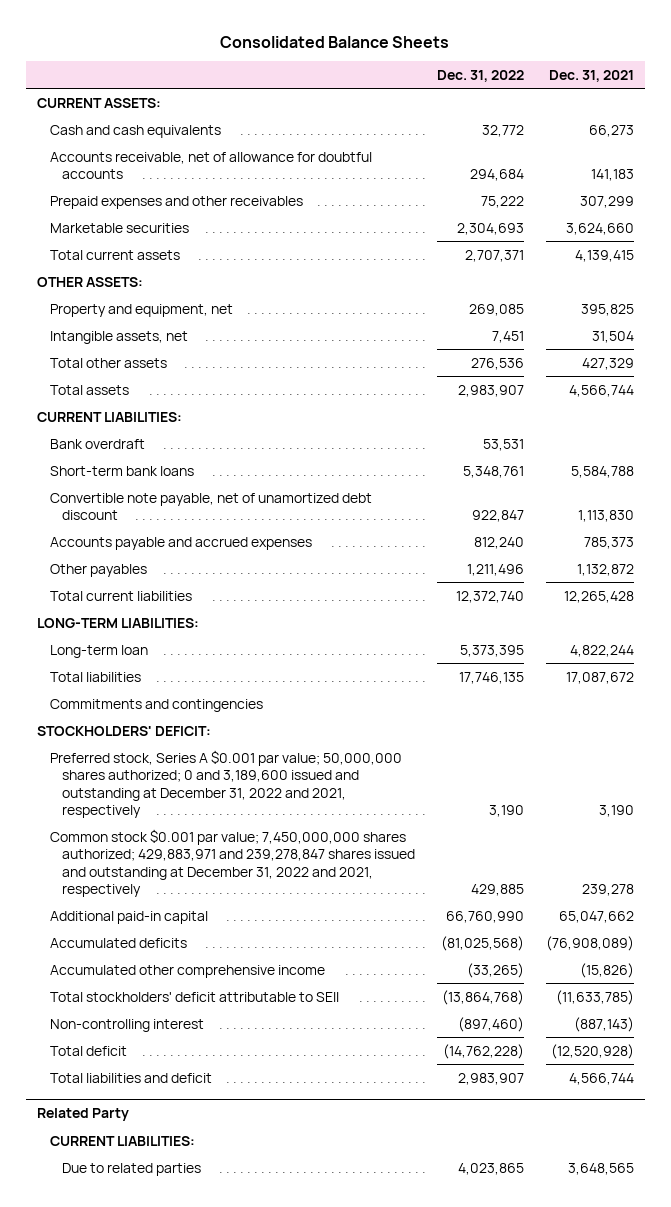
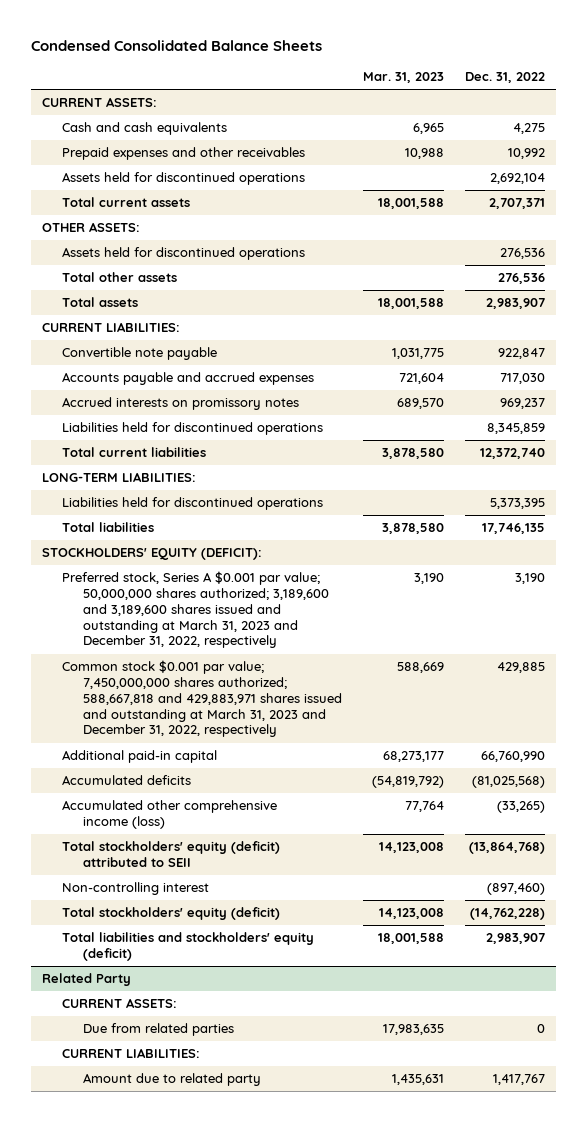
[220,35,450,48] Consolidated Balance Sheets -> [30,39,322,51] Condensed Consolidated Balance Sheets
[548,69,634,82] Dec. 31, 2021 -> none
none -> [363,72,445,84] Mar. 31, 2023
[49,151,372,180] Accounts receivable, net of allowance for doubtful accounts -> none
[49,222,189,233] Marketable securities -> none
[482,124,525,137] 32,772 -> [513,123,546,135] 4,275
[481,195,525,208] 75,222 -> [508,148,546,160] 10,992
none -> [62,172,306,186] Assets held for discontinued operations
[49,303,233,317] Property and equipment, net -> none
[49,330,188,344] Intangible assets, net -> none
none -> [62,247,306,261] Assets held for discontinued operations
[49,438,145,449] Bank overdraft -> none
[49,465,194,476] Short-term bank loans -> none
[49,563,147,577] Other payables -> none
[49,492,372,521] Convertible note payable, net of unamortized debt discount -> [62,347,218,361] Convertible note payable
[474,536,525,549] 812,240 -> [500,373,546,385] 717,030
none -> [62,397,300,411] Accrued interests on promissory notes
none -> [62,422,324,436] Liabilities held for discontinued operations
[49,644,148,658] Long-term loan -> [62,497,324,511] Liabilities held for discontinued operations
[49,698,263,712] Commitments and contingencies -> none
[36,725,211,736] STOCKHOLDERS' DEFICIT: -> [41,548,262,561] STOCKHOLDERS' EQUITY (DEFICIT):
[49,749,402,818] Preferred stock, Series A $0.001 par value; 50,000,000 shares authorized; 0 and 3,189,600 issued and outstanding at December 31, 2022 and 2021, respectively -> [62,571,329,649] Preferred stock, Series A $0.001 par value; 50,000,000 shares authorized; 3,189,600 and 3,189,600 shares issued and outstanding at March 31, 2023 and December 31, 2022, respectively
[49,828,416,897] Common stock $0.001 par value; 7,450,000,000 shares authorized; 429,883,971 and 239,278,847 shares issued and outstanding at December 31, 2022 and 2021, respectively -> [62,660,342,738] Common stock $0.001 par value; 7,450,000,000 shares authorized; 588,667,818 and 429,883,971 shares issued and outstanding at March 31, 2023 and December 31, 2022, respectively
[49,964,325,978] Accumulated other comprehensive income -> [62,800,278,830] Accumulated other comprehensive income (loss)
[49,991,339,1002] Total stockholders' deficit attributable to SEII -> [62,841,281,868] Total stockholders' equity (deficit) attributed to SEII
[49,1045,127,1056] Total deficit -> [62,907,281,921] Total stockholders' equity (deficit)
[49,1072,212,1083] Total liabilities and deficit -> [62,932,315,962] Total liabilities and stockholders' equity (deficit)
none -> [62,998,178,1009] CURRENT ASSETS:
none -> [82,1023,234,1037] Due from related parties
[62,1162,202,1176] Due to related parties -> [82,1073,261,1087] Amount due to related party
[458,1162,525,1175] 4,023,865 -> [493,1074,546,1086] 1,417,767

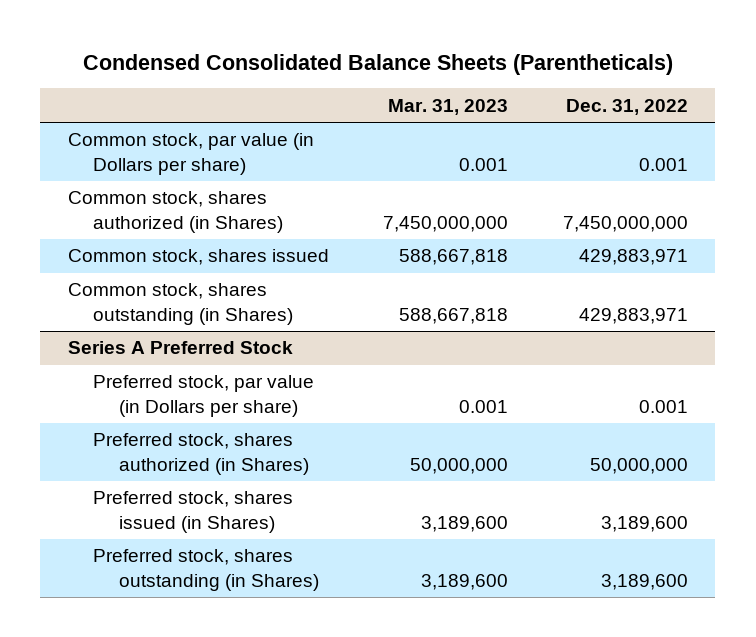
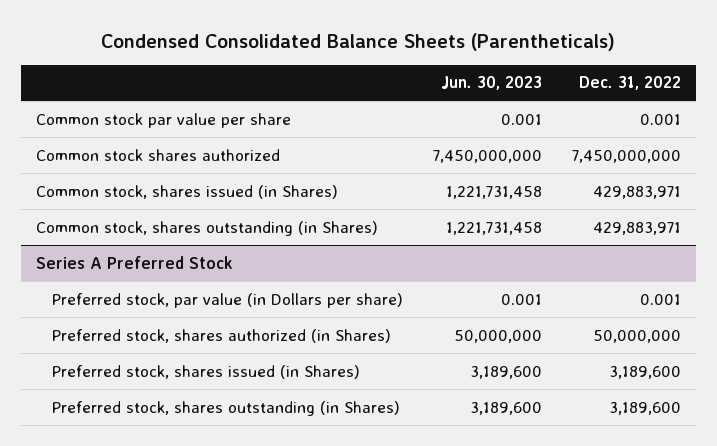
[388,98,509,115] Mar. 31, 2023 -> none
none -> [441,76,543,91] Jun. 30, 2023
[67,133,314,175] Common stock, par value (in Dollars per share) -> [35,112,291,128] Common stock par value per share
[67,191,284,233] Common stock, shares authorized (in Shares) -> [35,148,280,161] Common stock shares authorized
[67,249,329,266] Common stock, shares issued -> [35,184,338,199] Common stock, shares issued (in Shares)

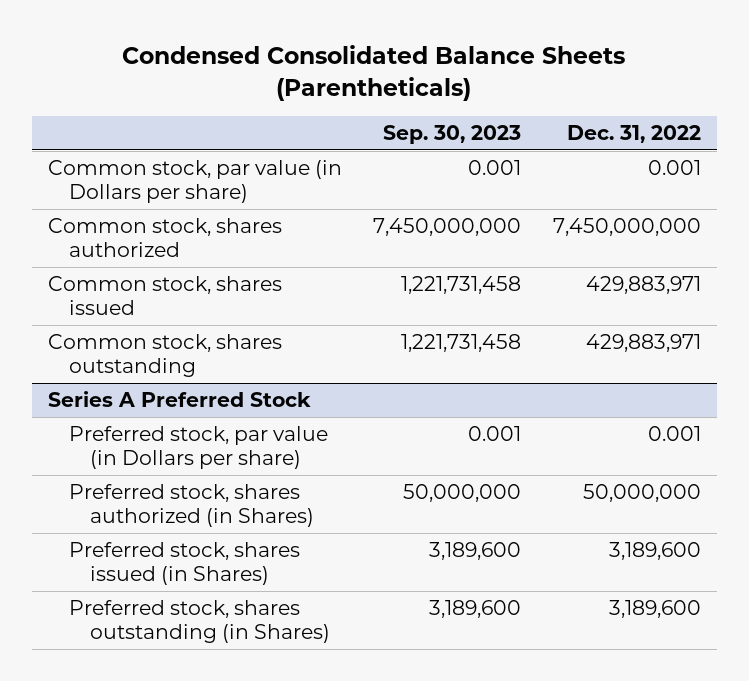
[441,76,543,91] Jun. 30, 2023 -> none
none -> [383,125,522,145] Sep. 30, 2023
[35,112,291,128] Common stock par value per share -> [47,160,342,204] Common stock, par value (in Dollars per share)
[35,148,280,161] Common stock shares authorized -> [47,218,282,258] Common stock, shares authorized
[35,184,338,199] Common stock, shares issued (in Shares) -> [47,276,282,316] Common stock, shares issued
[35,220,378,236] Common stock, shares outstanding (in Shares) -> [47,334,282,378] Common stock, shares outstanding

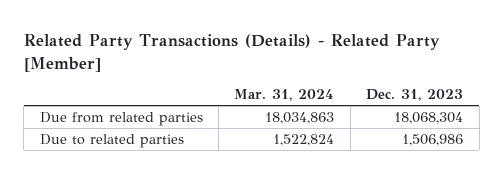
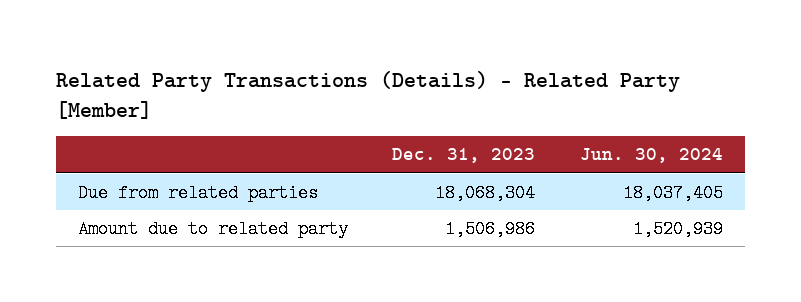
[234,89,335,102] Mar. 31, 2024 -> none
none -> [579,148,723,164] Jun. 30, 2024
[39,134,184,149] Due to related parties -> [78,220,349,239] Amount due to related party

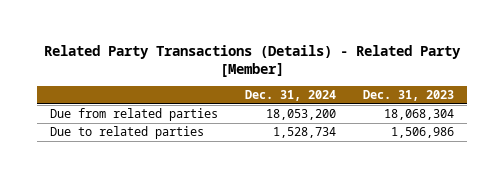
[579,148,723,164] Jun. 30, 2024 -> none
none -> [245,90,337,102] Dec. 31, 2024
[78,220,349,239] Amount due to related party -> [50,126,205,140] Due to related parties

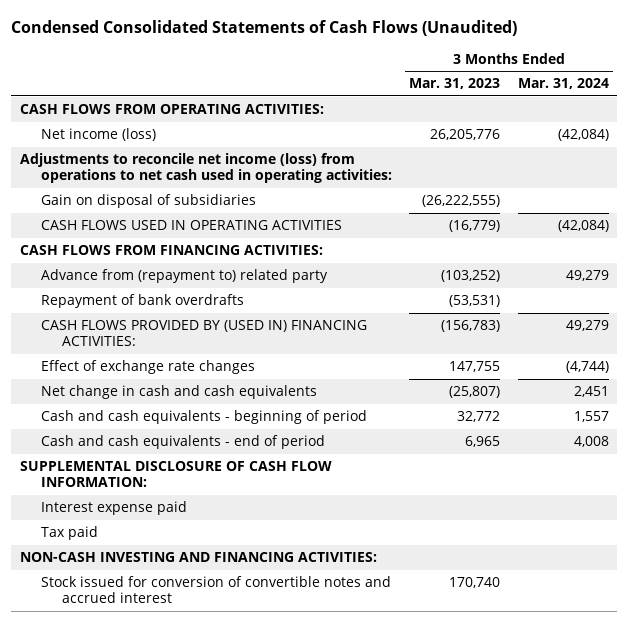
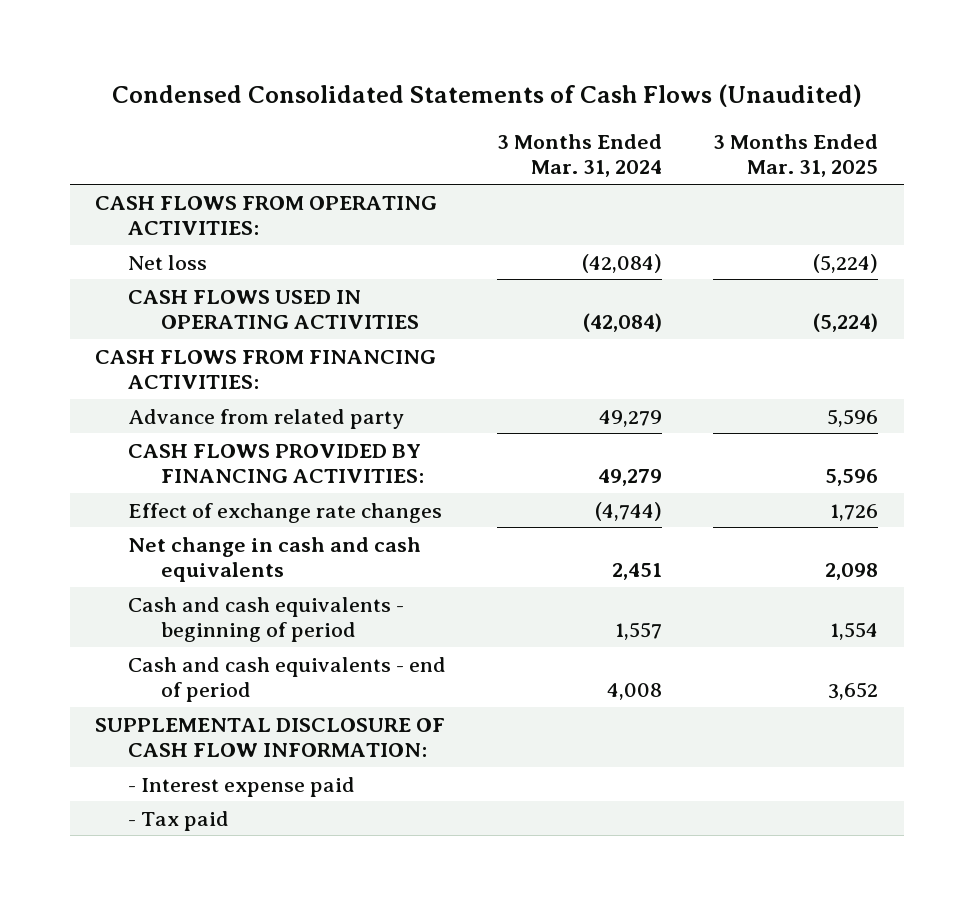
[409,78,501,90] Mar. 31, 2023 -> none
none -> [713,134,879,178] 3 Months Ended Mar. 31, 2025
[20,153,392,184] Adjustments to reconcile net income (loss) from operations to net cash used in operating activities: -> none
[40,194,256,209] Gain on disposal of subsidiaries -> none
[40,128,156,142] Net income (loss) -> [128,254,208,270] Net loss
[40,294,244,309] Repayment of bank overdrafts -> none
[40,269,328,284] Advance from (repayment to) related party -> [128,408,405,429] Advance from related party
[40,320,367,347] CASH FLOWS PROVIDED BY (USED IN) FINANCING ACTIVITIES: -> [128,443,425,483] CASH FLOWS PROVIDED BY FINANCING ACTIVITIES:
[20,552,378,563] NON-CASH INVESTING AND FINANCING ACTIVITIES: -> none
[40,576,391,604] Stock issued for conversion of convertible notes and accrued interest -> none
[40,501,187,516] Interest expense paid -> [128,776,356,797] - Interest expense paid
[40,526,98,541] Tax paid -> [128,810,230,831] - Tax paid

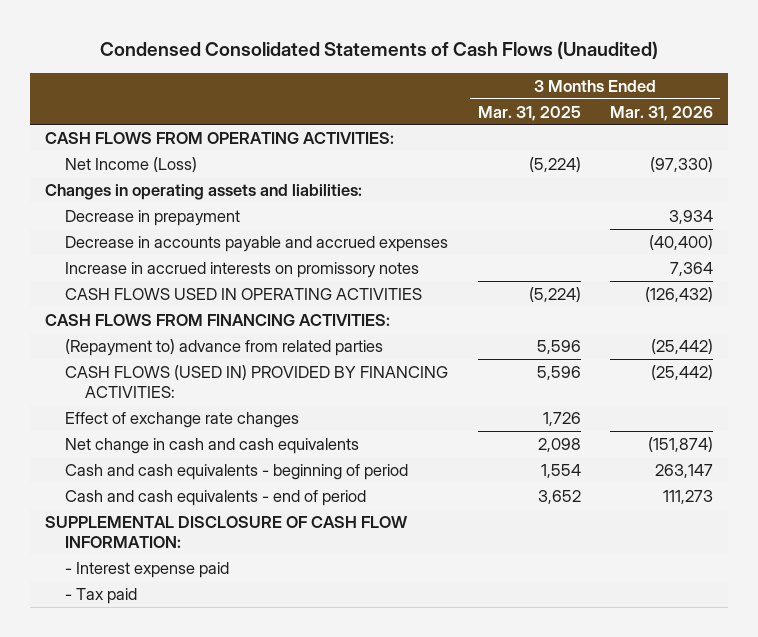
[497,134,663,178] 3 Months Ended Mar. 31, 2024 -> none
none -> [610,105,714,121] Mar. 31, 2026
[128,254,208,270] Net loss -> [65,156,198,172] Net Income (Loss)
none -> [45,183,363,200] Changes in operating assets and liabilities:
none -> [65,209,241,226] Decrease in prepayment
none -> [65,235,449,252] Decrease in accounts payable and accrued expenses
none -> [65,261,420,278] Increase in accrued interests on promissory notes
[128,408,405,429] Advance from related party -> [65,338,384,356] (Repayment to) advance from related parties
[128,443,425,483] CASH FLOWS PROVIDED BY FINANCING ACTIVITIES: -> [65,364,449,399] CASH FLOWS (USED IN) PROVIDED BY FINANCING ACTIVITIES:

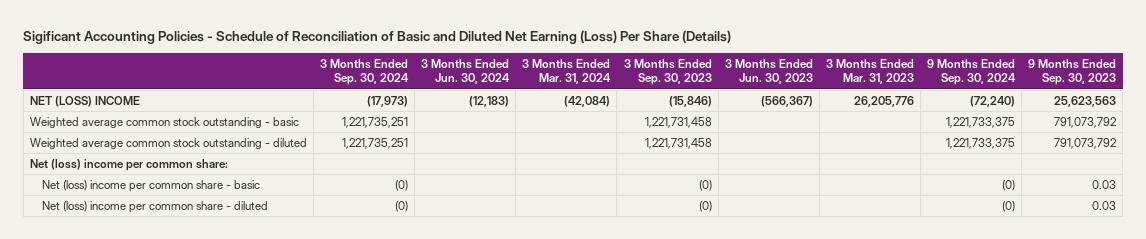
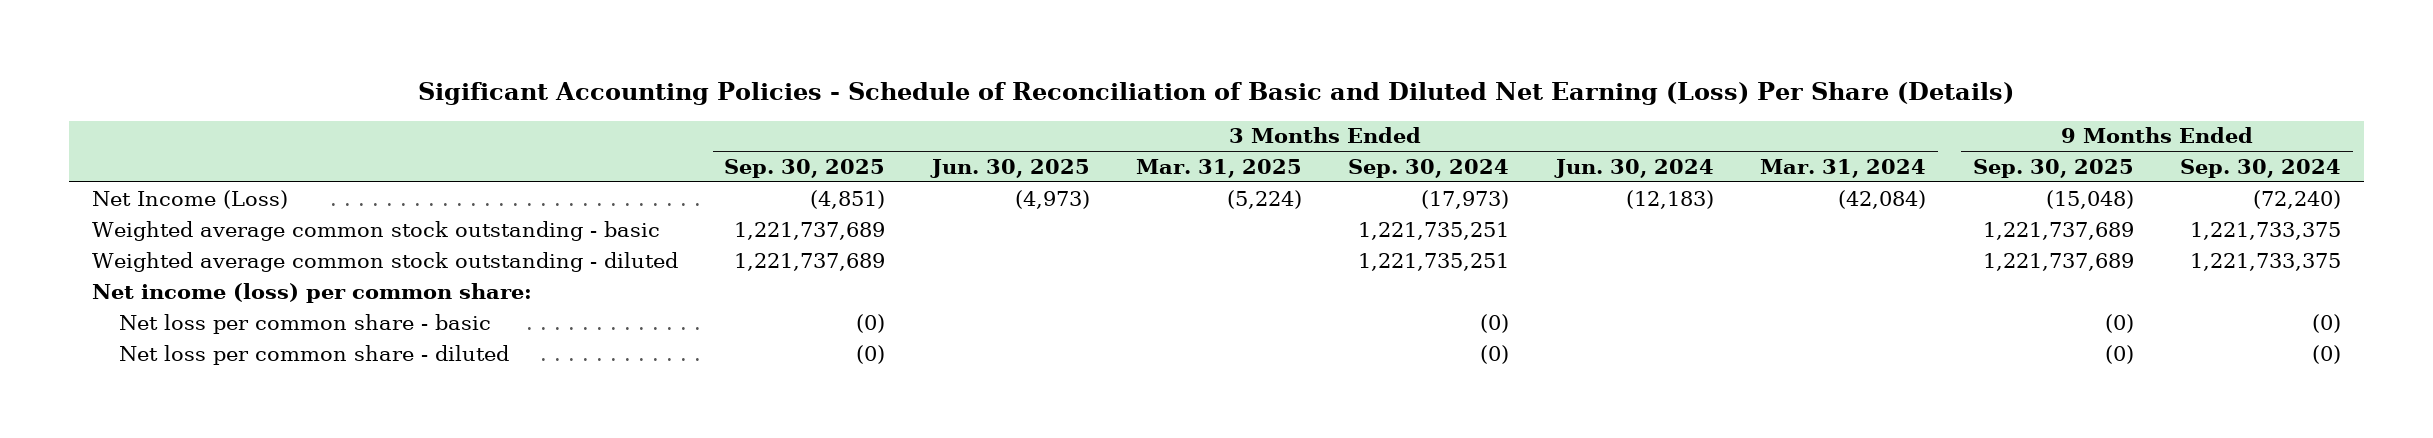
[623,58,712,86] 3 Months Ended Sep. 30, 2023 -> none
[724,58,813,85] 3 Months Ended Jun. 30, 2023 -> none
[825,58,914,85] 3 Months Ended Mar. 31, 2023 -> none
[1028,58,1117,86] 9 Months Ended Sep. 30, 2023 -> none
none -> [724,158,886,178] Sep. 30, 2025
none -> [929,158,1090,178] Jun. 30, 2025
none -> [1135,158,1302,178] Mar. 31, 2025
none -> [1972,158,2134,178] Sep. 30, 2025
[29,95,140,107] NET (LOSS) INCOME -> [91,189,288,209] Net Income (Loss)
[29,158,228,171] Net (loss) income per common share: -> [91,282,532,303] Net income (loss) per common share:
[42,179,261,192] Net (loss) income per common share - basic -> [118,313,491,334] Net loss per common share - basic
[42,200,269,213] Net (loss) income per common share - diluted -> [118,344,509,365] Net loss per common share - diluted

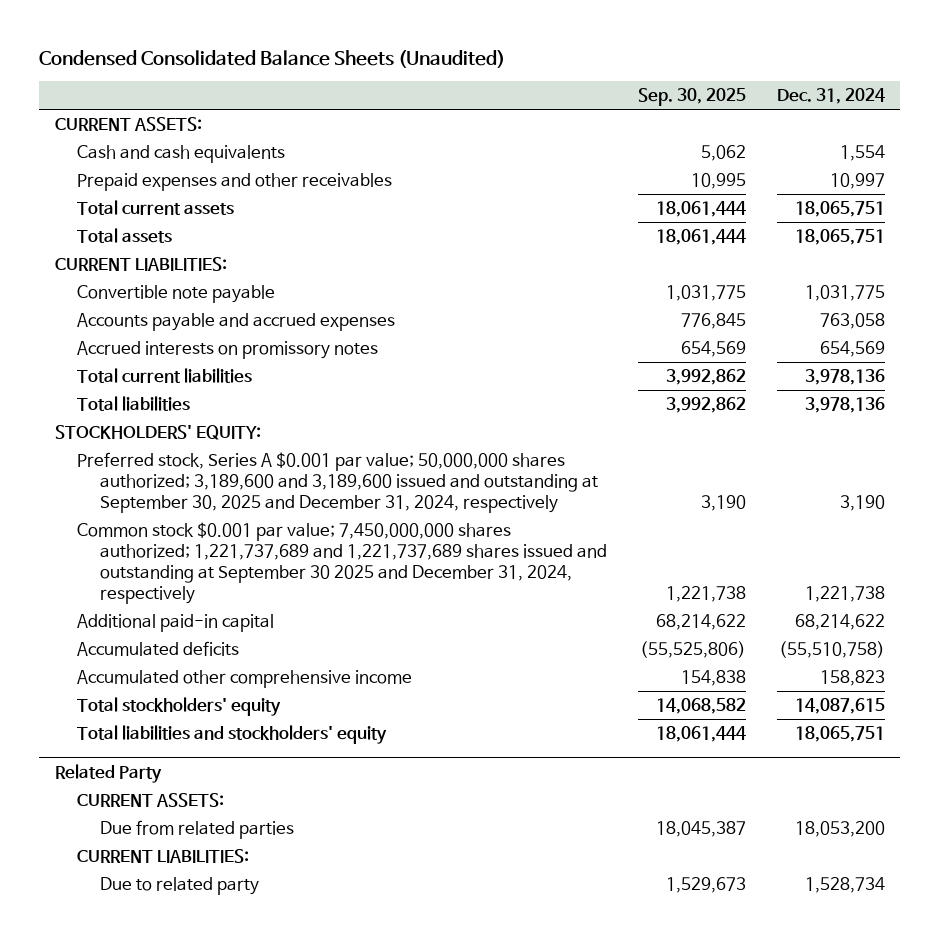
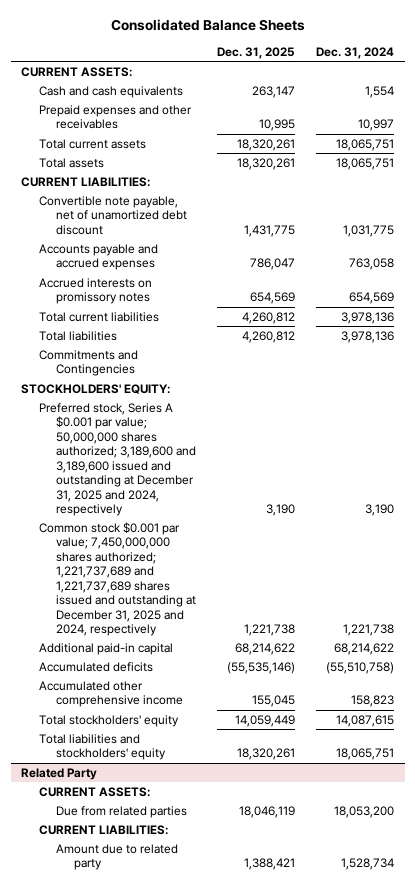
[39,49,506,68] Condensed Consolidated Balance Sheets (Unaudited) -> [110,18,305,31] Consolidated Balance Sheets
[637,88,746,107] Sep. 30, 2025 -> none
none -> [217,46,296,59] Dec. 31, 2025
[77,285,276,304] Convertible note payable -> [38,195,188,235] Convertible note payable, net of unamortized debt discount
none -> [38,349,138,377] Commitments and Contingencies
[77,452,598,514] Preferred stock, Series A $0.001 par value; 50,000,000 shares authorized; 3,189,600 and 3,189,600 issued and outstanding at September 30, 2025 and December 31, 2024, respectively -> [38,402,197,517] Preferred stock, Series A $0.001 par value; 50,000,000 shares authorized; 3,189,600 and 3,189,600 issued and outstanding at December 31, 2025 and 2024, respectively
[77,522,607,605] Common stock $0.001 par value; 7,450,000,000 shares authorized; 1,221,737,689 and 1,221,737,689 shares issued and outstanding at September 30 2025 and December 31, 2024, respectively -> [38,521,197,637] Common stock $0.001 par value; 7,450,000,000 shares authorized; 1,221,737,689 and 1,221,737,689 shares issued and outstanding at December 31, 2025 and 2024, respectively
[99,877,259,896] Due to related party -> [56,843,179,871] Amount due to related party

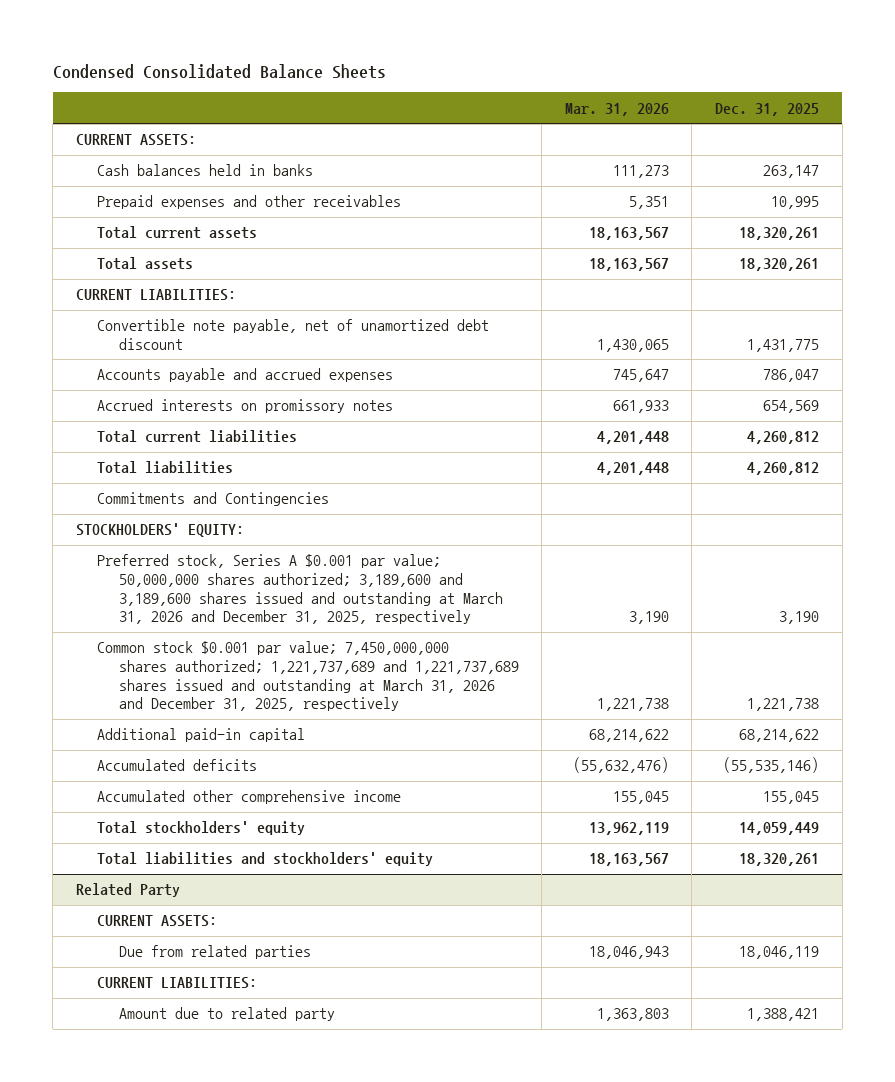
[110,18,305,31] Consolidated Balance Sheets -> [52,63,386,79] Condensed Consolidated Balance Sheets
[316,46,395,59] Dec. 31, 2024 -> none
none -> [564,102,669,116] Mar. 31, 2026
[38,85,183,98] Cash and cash equivalents -> [97,164,314,177] Cash balances held in banks
[38,402,197,517] Preferred stock, Series A $0.001 par value; 50,000,000 shares authorized; 3,189,600 and 3,189,600 issued and outstanding at December 31, 2025 and 2024, respectively -> [97,554,503,625] Preferred stock, Series A $0.001 par value; 50,000,000 shares authorized; 3,189,600 and 3,189,600 shares issued and outstanding at March 31, 2026 and December 31, 2025, respectively
[38,521,197,637] Common stock $0.001 par value; 7,450,000,000 shares authorized; 1,221,737,689 and 1,221,737,689 shares issued and outstanding at December 31, 2025 and 2024, respectively -> [97,641,519,712] Common stock $0.001 par value; 7,450,000,000 shares authorized; 1,221,737,689 and 1,221,737,689 shares issued and outstanding at March 31, 2026 and December 31, 2025, respectively

